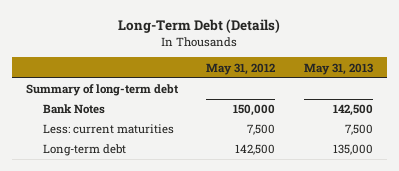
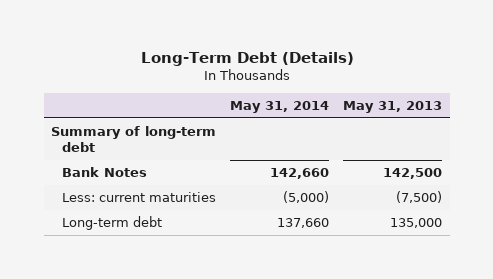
[206,62,276,75] May 31, 2012 -> none
none -> [230,100,330,113] May 31, 2014
[344,124,373,136] 7,500 -> [396,191,443,204] (7,500)

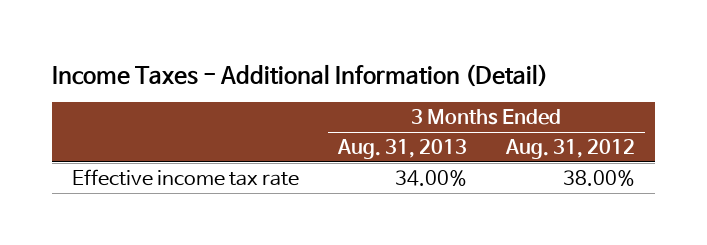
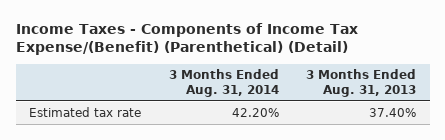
[51,63,548,87] Income Taxes - Additional Information (Detail) -> [15,22,358,55] Income Taxes - Components of Income Tax Expense/(Benefit) (Parenthetical) (Detail)
[505,139,636,160] Aug. 31, 2012 -> none
none -> [168,68,279,97] 3 Months Ended Aug. 31, 2014
[71,168,299,186] Effective income tax rate -> [29,107,142,118] Estimated tax rate
[394,169,467,186] 34.00% -> [368,108,416,118] 37.40%

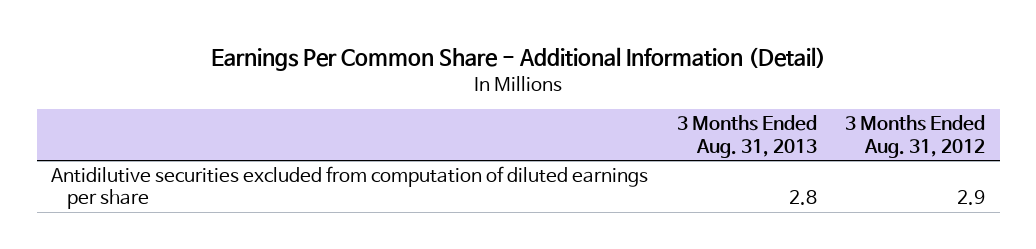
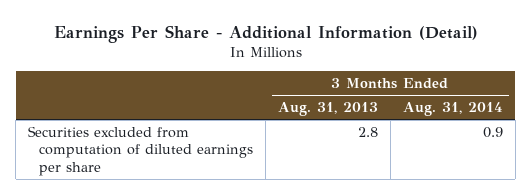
[211,47,827,72] Earnings Per Common Share - Additional Information (Detail) -> [53,24,478,43] Earnings Per Share - Additional Information (Detail)
[845,115,986,158] 3 Months Ended Aug. 31, 2012 -> none
none -> [402,102,503,117] Aug. 31, 2014
[50,165,648,210] Antidilutive securities excluded from computation of diluted earnings per share -> [28,125,253,176] Securities excluded from computation of diluted earnings per share

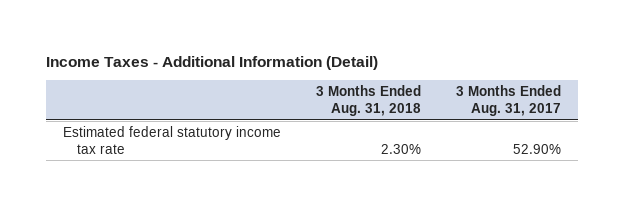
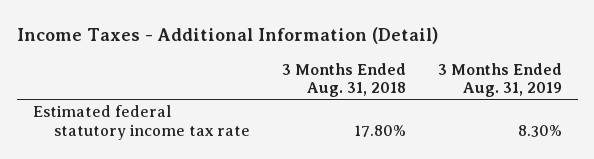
[455,85,561,117] 3 Months Ended Aug. 31, 2017 -> none
none -> [437,62,562,97] 3 Months Ended Aug. 31, 2019
[381,143,422,154] 2.30% -> [353,124,406,137] 17.80%

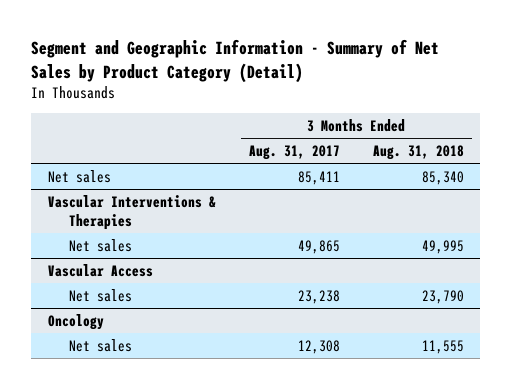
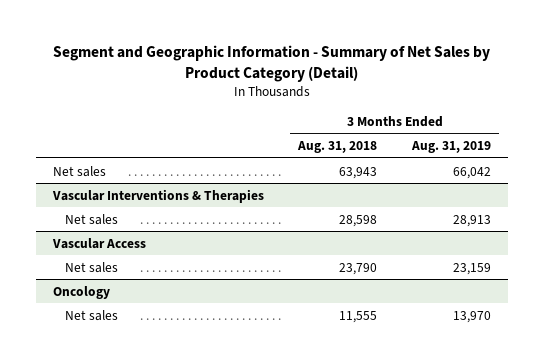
[248,144,340,160] Aug. 31, 2017 -> none
none -> [410,141,491,154] Aug. 31, 2019
[421,170,464,185] 85,340 -> [339,166,378,179] 63,943
[421,239,464,254] 49,995 -> [339,214,378,227] 28,598

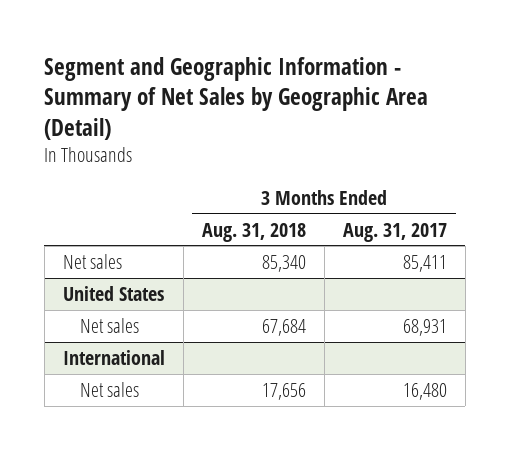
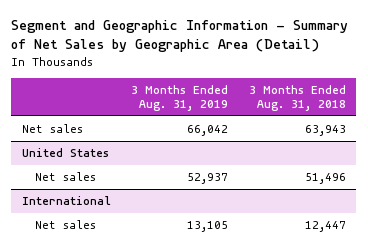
[342,222,447,242] Aug. 31, 2017 -> none
none -> [131,84,229,112] 3 Months Ended Aug. 31, 2019
[261,254,306,272] 85,340 -> [305,125,347,137] 63,943
[261,318,306,336] 67,684 -> [305,173,347,185] 51,496
[261,382,306,400] 17,656 -> [305,221,347,233] 12,447

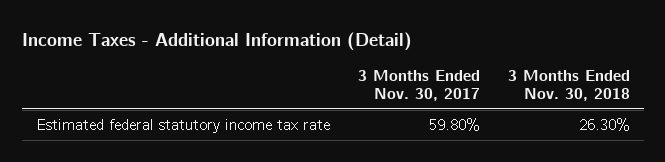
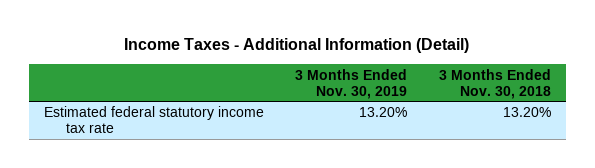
[357,70,480,102] 3 Months Ended Nov. 30, 2017 -> none
none -> [295,68,408,99] 3 Months Ended Nov. 30, 2019
[578,118,630,132] 26.30% -> [502,107,551,118] 13.20%

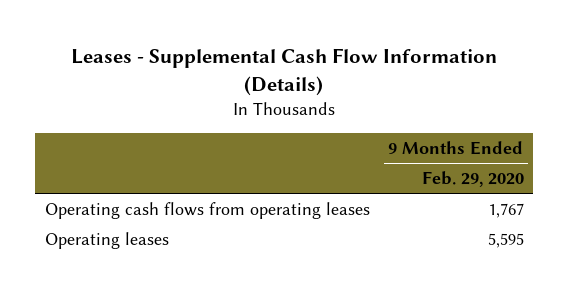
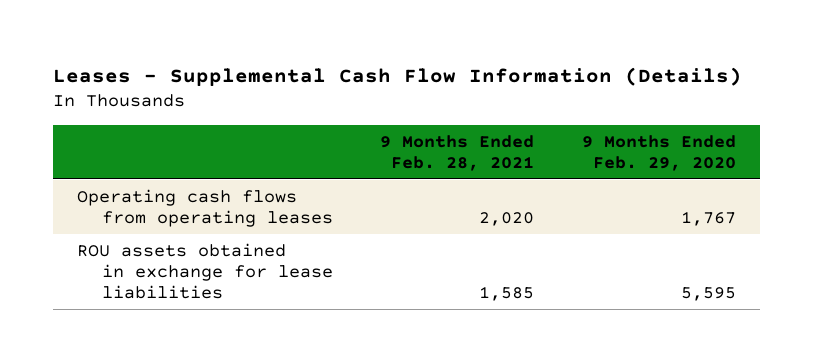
none -> [380,134,535,171] 9 Months Ended Feb. 28, 2021
[44,231,169,249] Operating leases -> [76,242,333,300] ROU assets obtained in exchange for lease liabilities

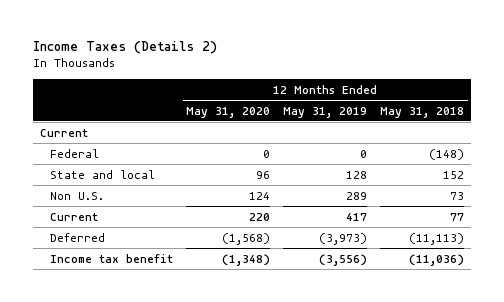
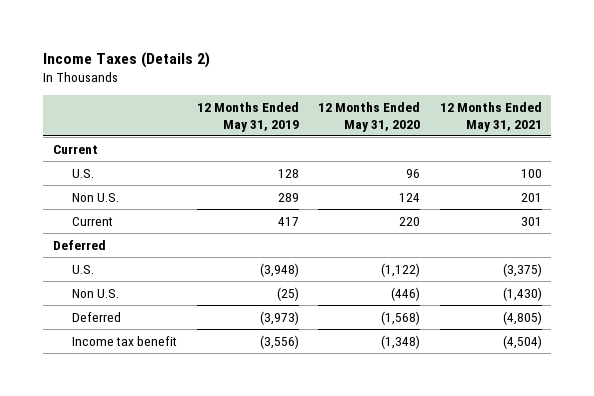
[380,106,465,118] May 31, 2018 -> none
none -> [439,101,542,132] 12 Months Ended May 31, 2021
[50,148,100,158] Federal -> none
[50,169,156,179] State and local -> [72,168,95,178] U.S.
none -> [52,239,106,250] Deferred
none -> [72,264,95,274] U.S.
none -> [72,288,120,298] Non U.S.

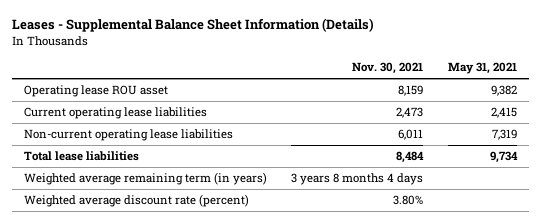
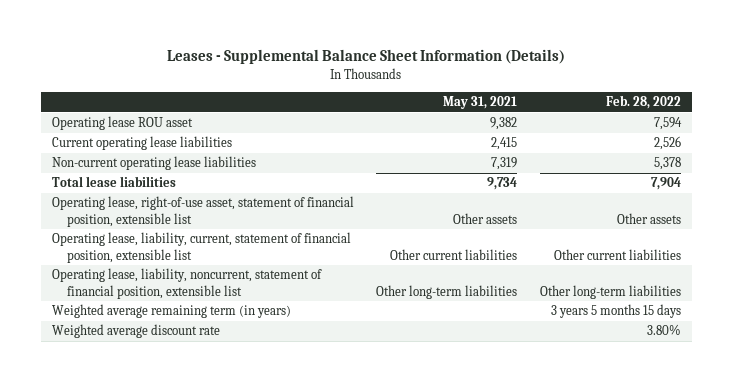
[352,62,424,75] Nov. 30, 2021 -> none
none -> [605,95,681,110] Feb. 28, 2022
none -> [52,196,355,227] Operating lease, right-of-use asset, statement of financial position, extensible list
none -> [52,232,352,263] Operating lease, liability, current, statement of financial position, extensible list
none -> [52,268,323,299] Operating lease, liability, noncurrent, statement of financial position, extensible list
[23,194,249,208] Weighted average discount rate (percent) -> [52,324,221,339] Weighted average discount rate

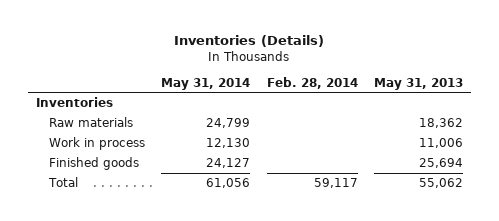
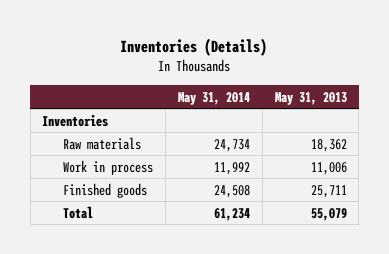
[266,76,358,89] Feb. 28, 2014 -> none
[206,118,251,129] 24,799 -> [213,138,250,152] 24,734
[206,138,251,149] 12,130 -> [213,161,250,175] 11,992
[206,158,251,169] 24,127 -> [213,184,250,198] 24,508
[418,158,463,169] 25,694 -> [310,184,347,198] 25,711
[206,178,251,189] 61,056 -> [213,207,250,221] 61,234
[418,178,463,189] 55,062 -> [310,207,347,221] 55,079

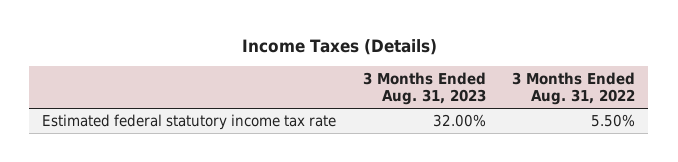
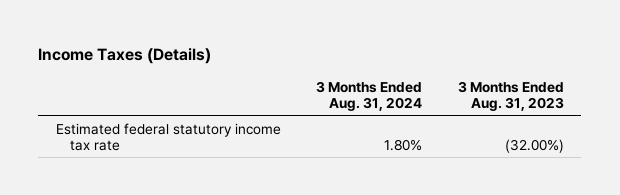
[512,71,636,106] 3 Months Ended Aug. 31, 2022 -> none
none -> [316,80,423,111] 3 Months Ended Aug. 31, 2024
[432,114,486,128] 32.00% -> [504,138,564,153] (32.00%)

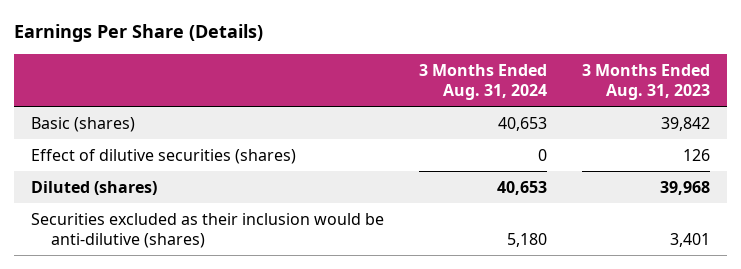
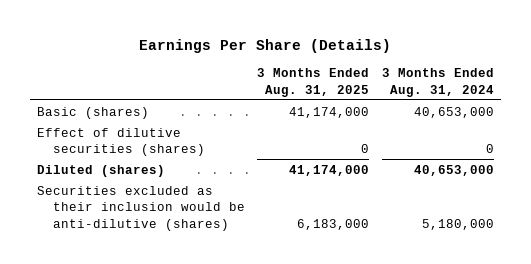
[581,63,710,100] 3 Months Ended Aug. 31, 2023 -> none
none -> [257,68,370,97] 3 Months Ended Aug. 31, 2025
[497,116,547,131] 40,653 -> [414,106,495,118] 40,653,000
[496,180,547,195] 40,653 -> [414,164,495,176] 40,653,000
[506,232,547,247] 5,180 -> [422,218,495,230] 5,180,000

